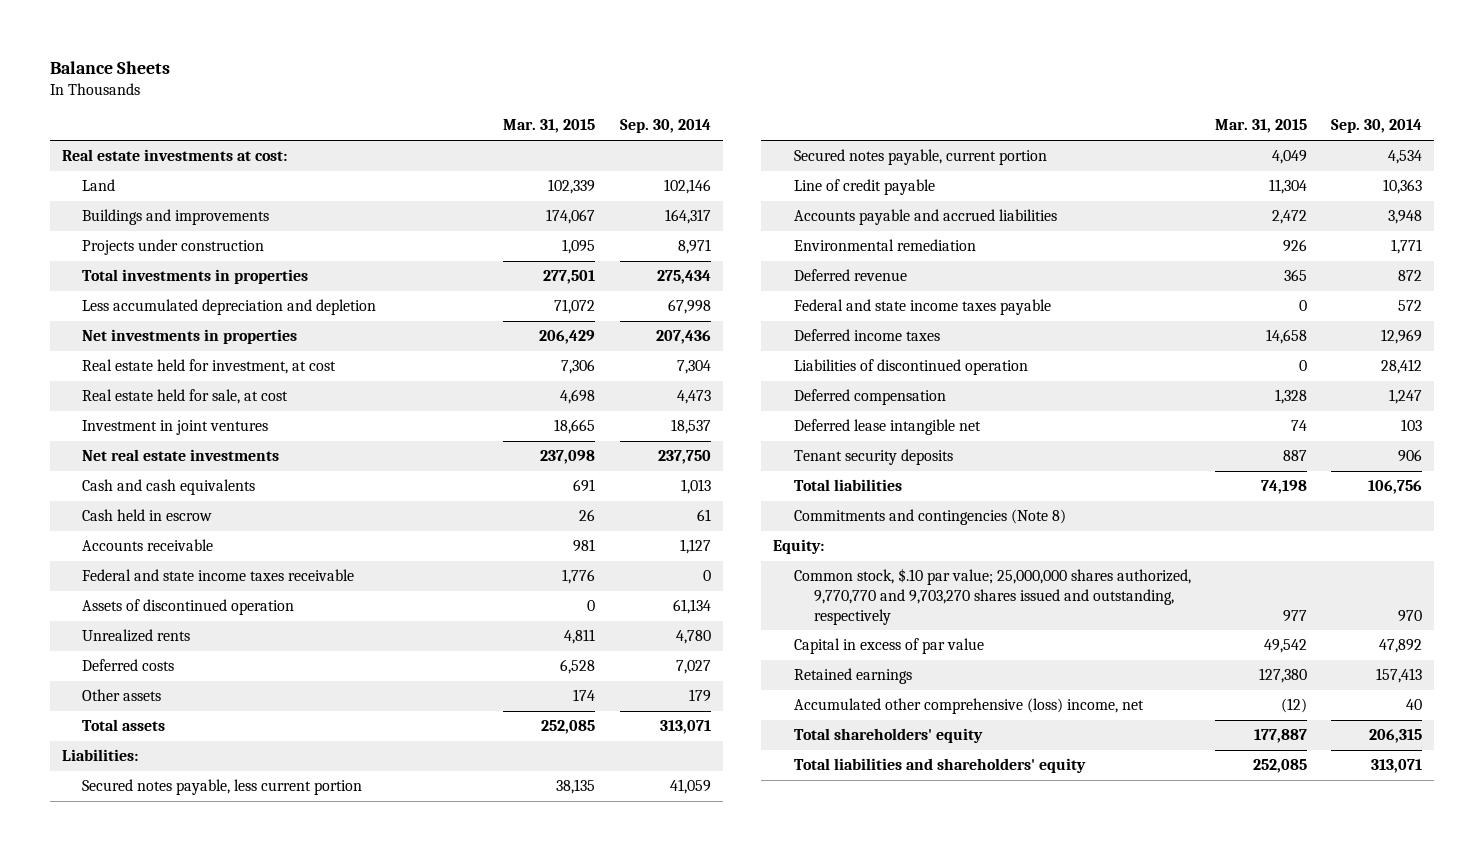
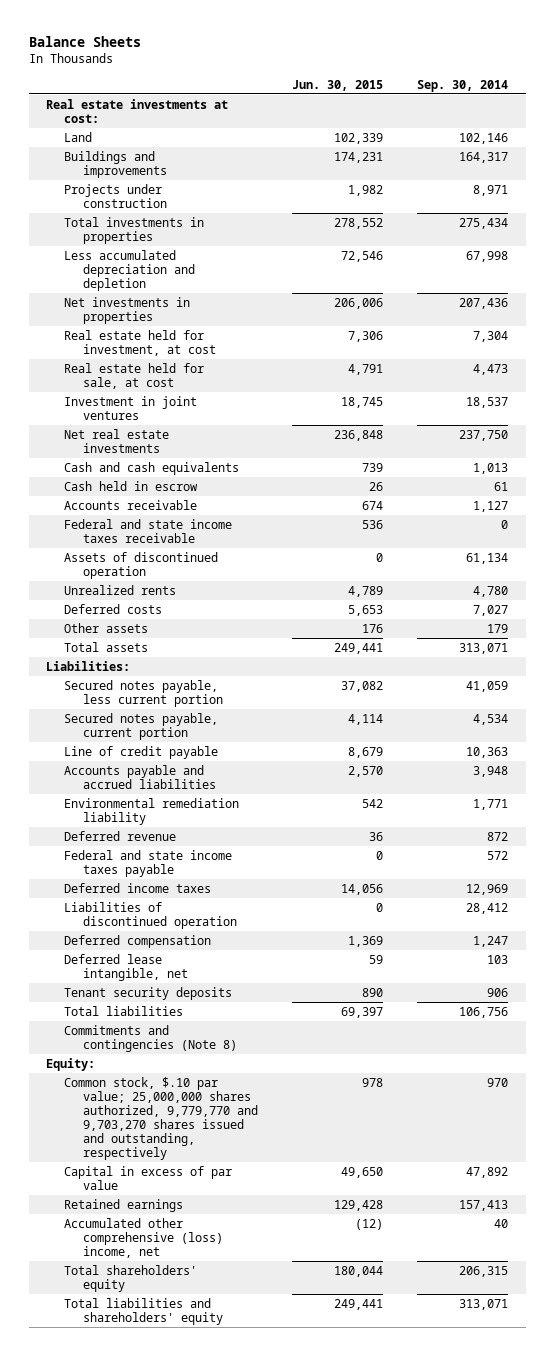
[503,119,596,134] Mar. 31, 2015 -> none
none -> [292,79,384,91] Jun. 30, 2015
[793,239,976,252] Environmental remediation -> [64,797,240,825] Environmental remediation liability
[793,419,981,436] Deferred lease intangible net -> [64,953,188,981] Deferred lease intangible, net
[793,568,1191,625] Common stock, $.10 par value; 25,000,000 shares authorized, 9,770,770 and 9,703,270 shares issued and outstanding, respectively -> [64,1076,258,1160] Common stock, $.10 par value; 25,000,000 shares authorized, 9,779,770 and 9,703,270 shares issued and outstanding, respectively

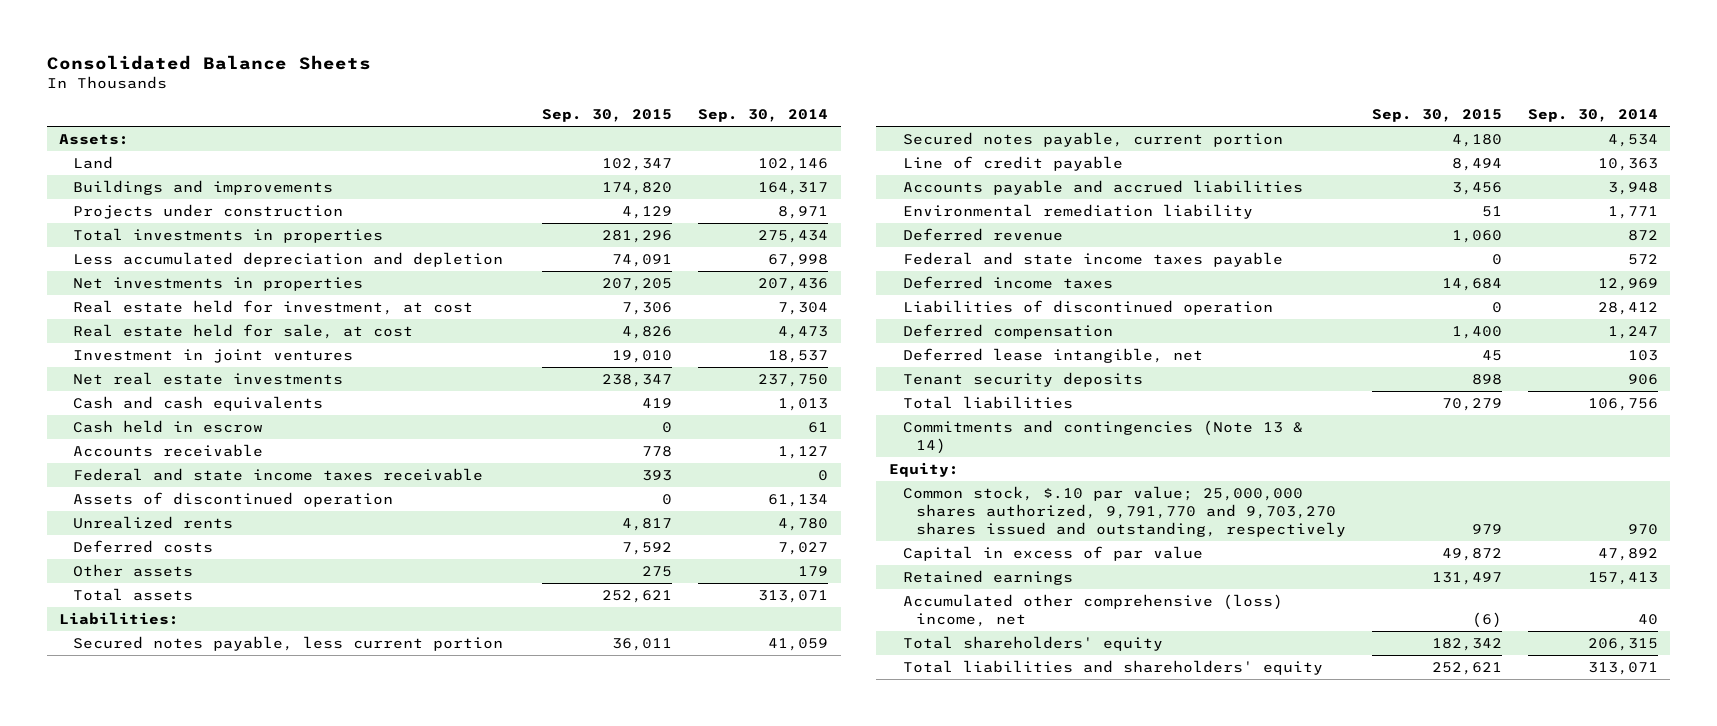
[28,36,141,48] Balance Sheets -> [46,54,371,70] Consolidated Balance Sheets
[292,79,384,91] Jun. 30, 2015 -> none
none -> [542,109,673,123] Sep. 30, 2015
[45,98,228,123] Real estate investments at cost: -> none
none -> [59,134,130,146] Assets:
[64,1024,237,1052] Commitments and contingencies (Note 8) -> [902,420,1303,455] Commitments and contingencies (Note 13 & 14)
[64,1076,258,1160] Common stock, $.10 par value; 25,000,000 shares authorized, 9,779,770 and 9,703,270 shares issued and outstanding, respectively -> [902,486,1347,538] Common stock, $.10 par value; 25,000,000 shares authorized, 9,791,770 and 9,703,270 shares issued and outstanding, respectively

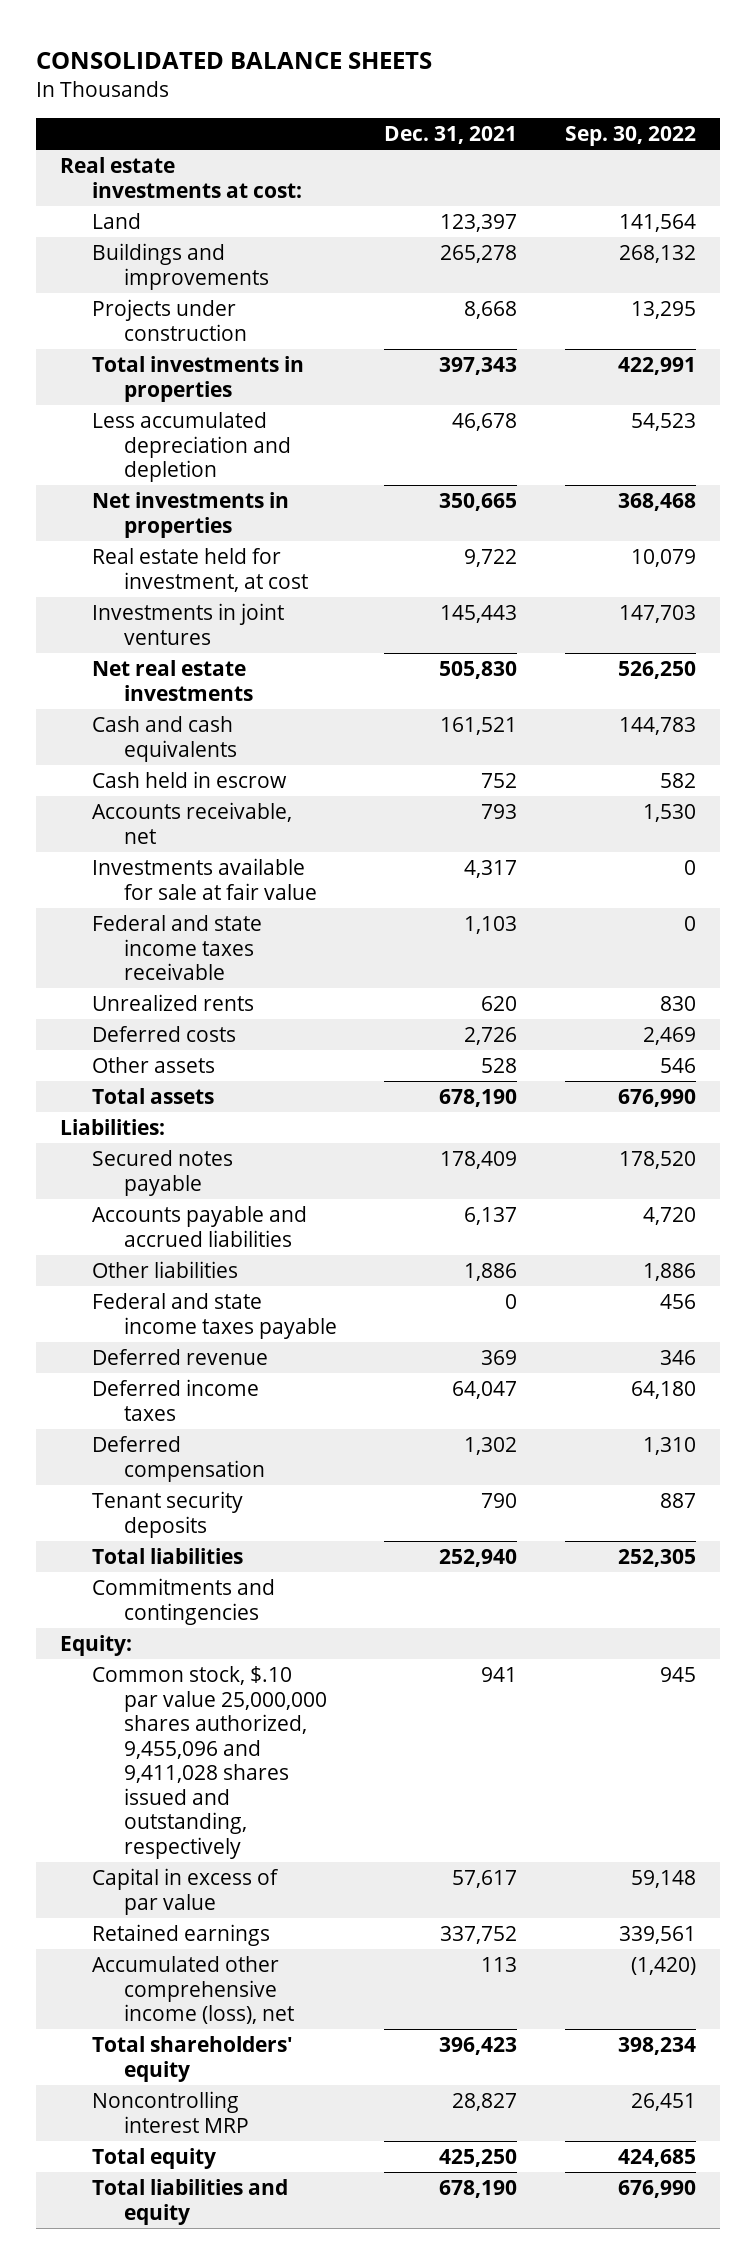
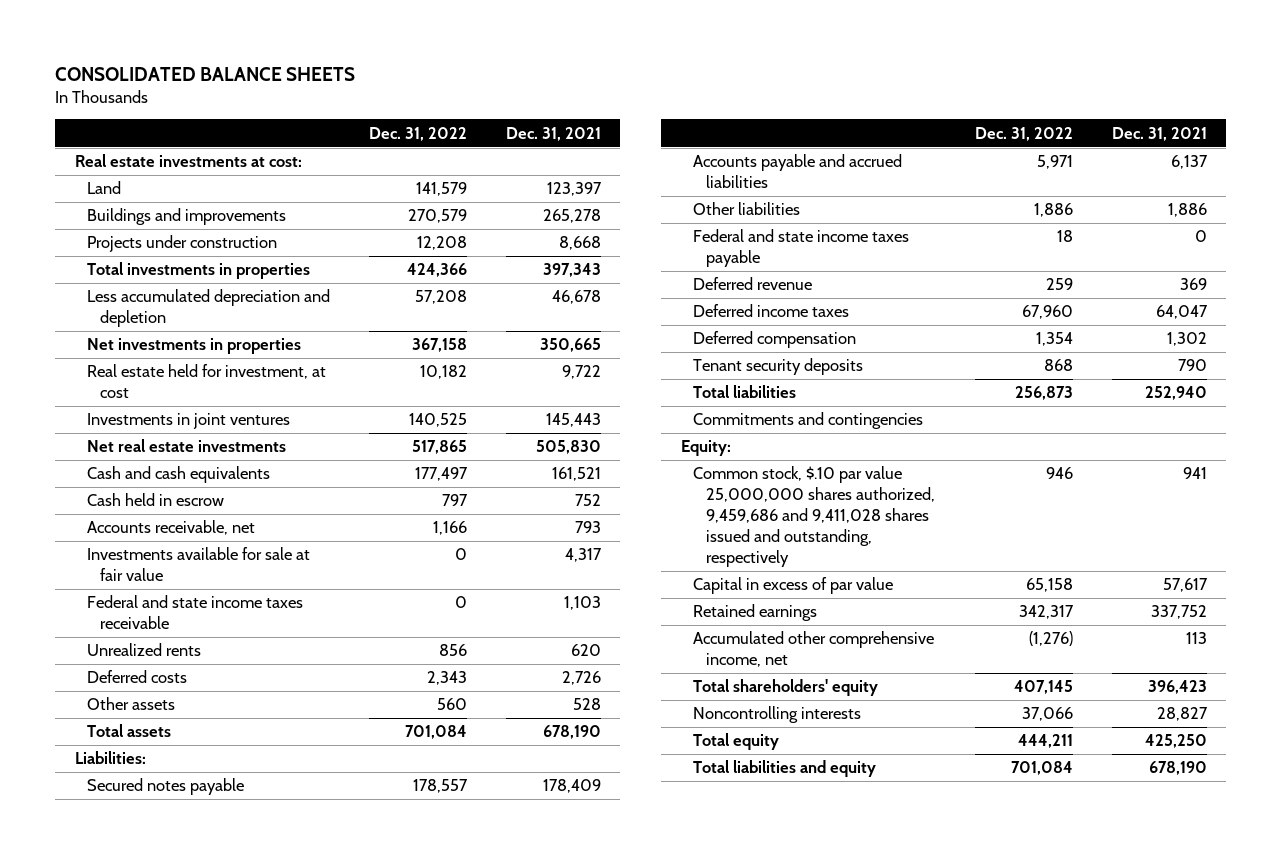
[565,126,697,147] Sep. 30, 2022 -> none
none -> [369,126,468,141] Dec. 31, 2022
[91,1665,327,1859] Common stock, $.10 par value 25,000,000 shares authorized, 9,455,096 and 9,411,028 shares issued and outstanding, respectively -> [693,466,936,568] Common stock, $.10 par value 25,000,000 shares authorized, 9,459,686 and 9,411,028 shares issued and outstanding, respectively
[91,1955,294,2025] Accumulated other comprehensive income (loss), net -> [693,631,935,668] Accumulated other comprehensive income, net
[91,2090,249,2133] Noncontrolling interest MRP -> [693,706,862,724] Noncontrolling interests

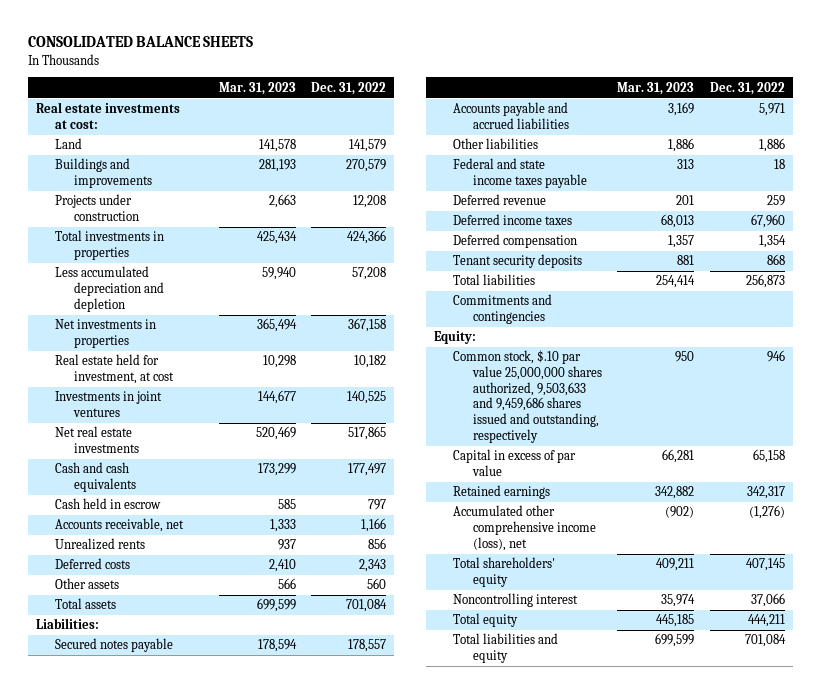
[505,126,601,141] Dec. 31, 2021 -> none
none -> [218,81,296,95] Mar. 31, 2023
[87,547,311,582] Investments available for sale at fair value -> none
[87,595,304,630] Federal and state income taxes receivable -> none
[693,466,936,568] Common stock, $.10 par value 25,000,000 shares authorized, 9,459,686 and 9,411,028 shares issued and outstanding, respectively -> [453,350,602,443] Common stock, $.10 par value 25,000,000 shares authorized, 9,503,633 and 9,459,686 shares issued and outstanding, respectively
[693,631,935,668] Accumulated other comprehensive income, net -> [453,505,596,551] Accumulated other comprehensive income (loss), net
[693,706,862,724] Noncontrolling interests -> [453,593,579,608] Noncontrolling interest

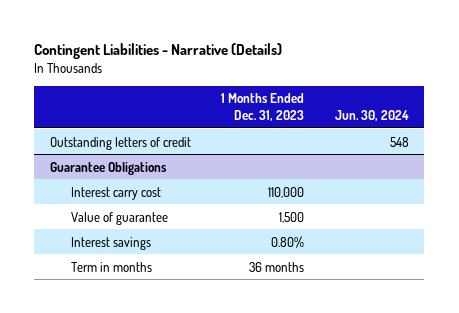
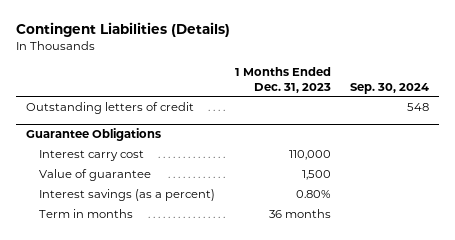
[34,42,283,59] Contingent Liabilities - Narrative (Details) -> [16,22,231,38] Contingent Liabilities (Details)
[335,110,410,122] Jun. 30, 2024 -> none
none -> [350,82,430,94] Sep. 30, 2024
[70,236,151,250] Interest savings -> [39,188,216,201] Interest savings (as a percent)

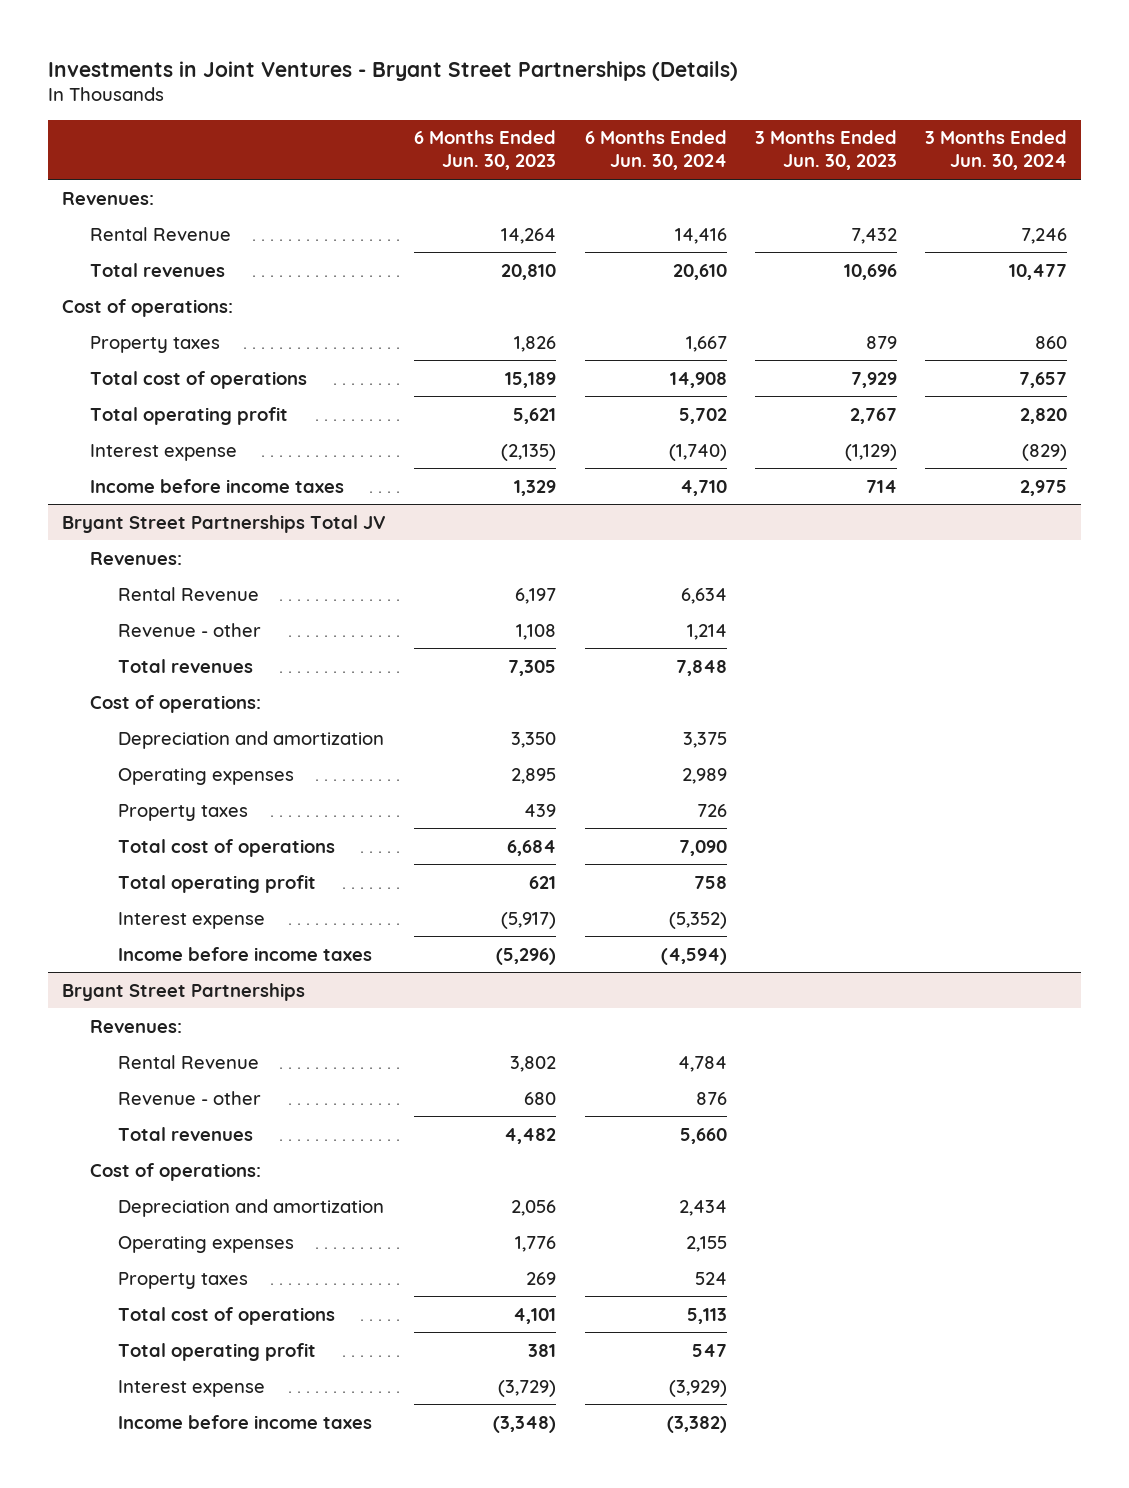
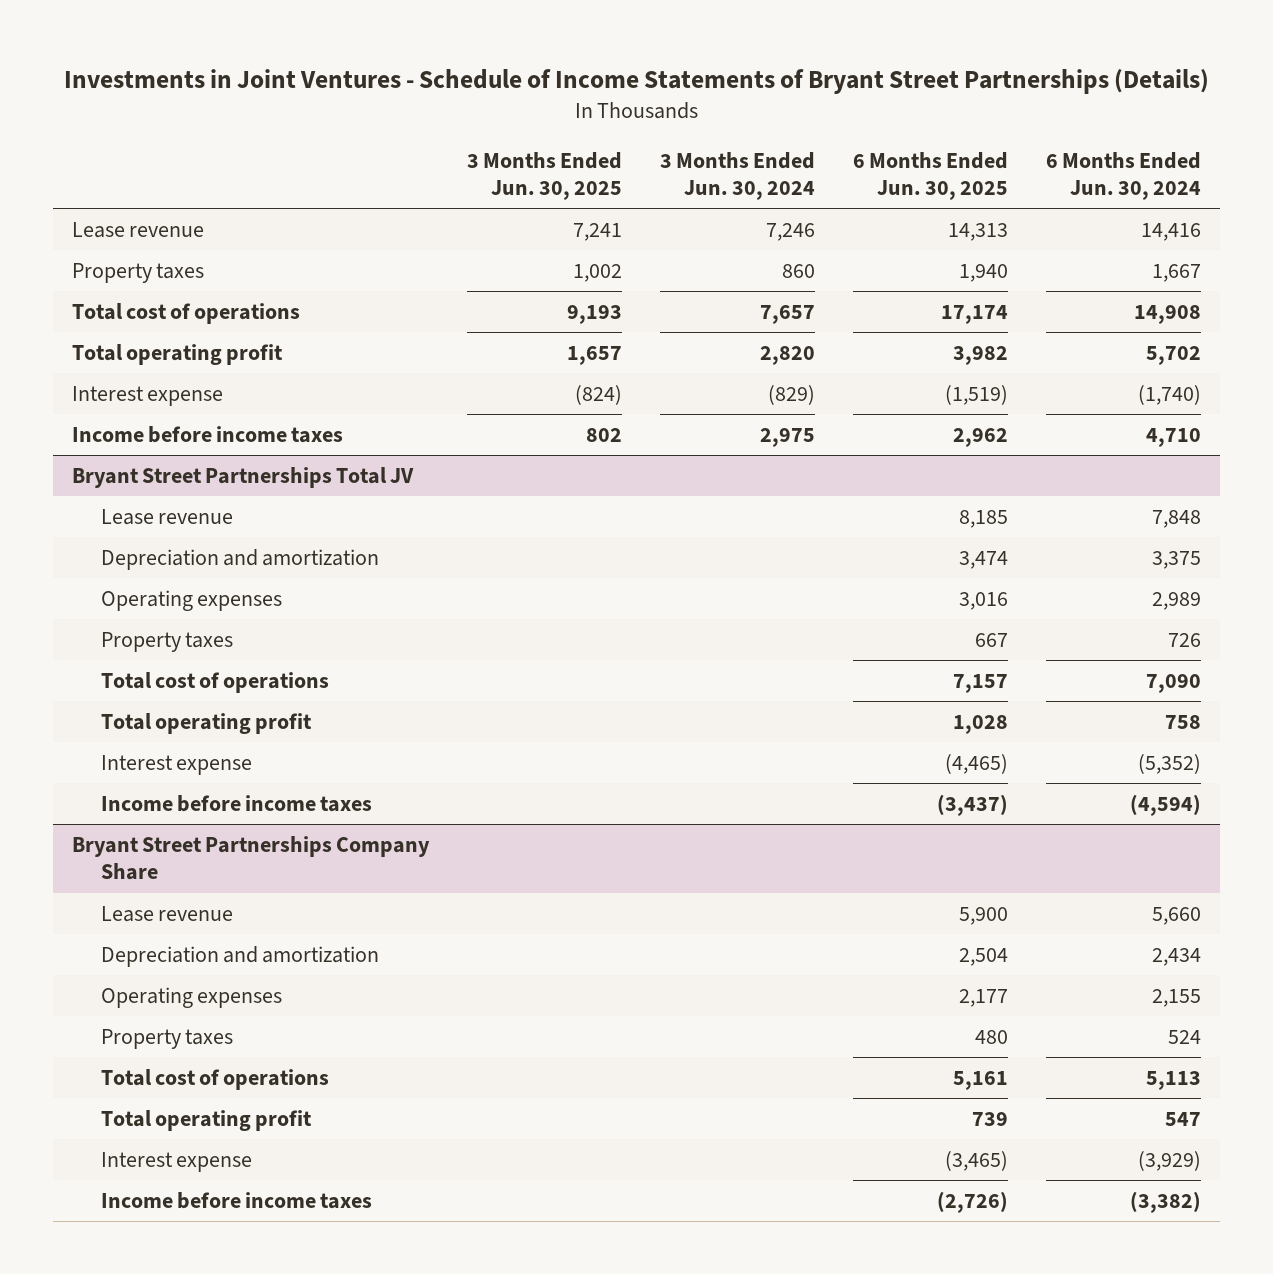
[48,60,739,81] Investments in Joint Ventures - Bryant Street Partnerships (Details) -> [63,68,1209,94] Investments in Joint Ventures - Schedule of Income Statements of Bryant Street Partnerships (Details)
[414,130,557,171] 6 Months Ended Jun. 30, 2023 -> none
[754,130,897,171] 3 Months Ended Jun. 30, 2023 -> none
none -> [467,151,623,201] 3 Months Ended Jun. 30, 2025
none -> [852,151,1008,201] 6 Months Ended Jun. 30, 2025
[62,191,155,205] Revenues: -> none
[90,262,226,277] Total revenues -> none
[62,298,234,317] Cost of operations: -> none
[90,226,232,241] Rental Revenue -> [72,221,205,238] Lease revenue
[90,551,183,565] Revenues: -> none
[118,622,262,637] Revenue - other -> none
[118,658,254,673] Total revenues -> none
[90,694,262,713] Cost of operations: -> none
[118,586,260,601] Rental Revenue -> [101,508,234,525] Lease revenue
[680,587,727,604] 6,634 -> [1151,509,1201,528] 7,848
[90,1019,183,1033] Revenues: -> none
[118,1090,262,1105] Revenue - other -> none
[118,1126,254,1141] Total revenues -> none
[90,1162,262,1181] Cost of operations: -> none
[62,982,306,1001] Bryant Street Partnerships -> [72,835,431,881] Bryant Street Partnerships Company Share
[118,1054,260,1069] Rental Revenue -> [101,905,234,922] Lease revenue
[677,1055,727,1072] 4,784 -> [1151,906,1201,925] 5,660

